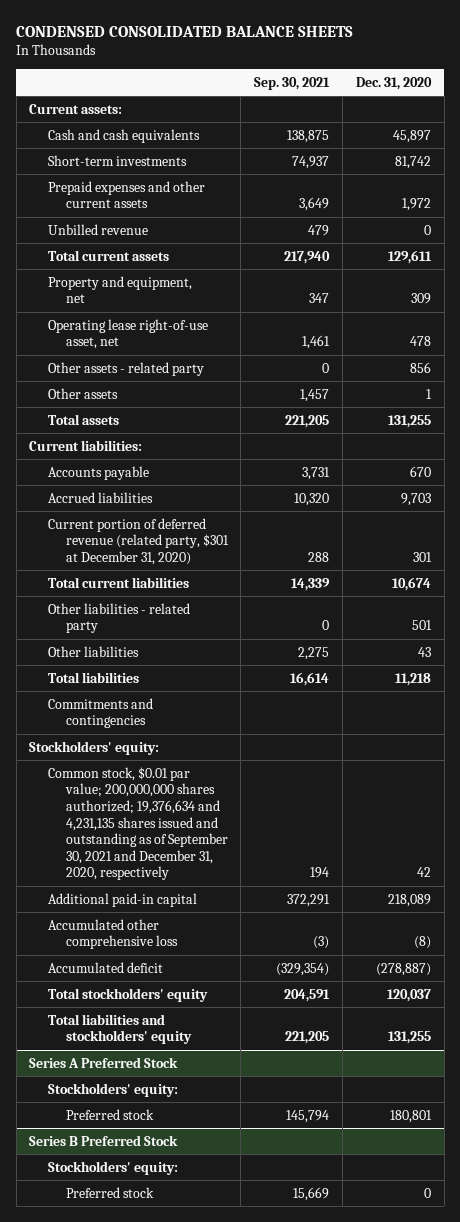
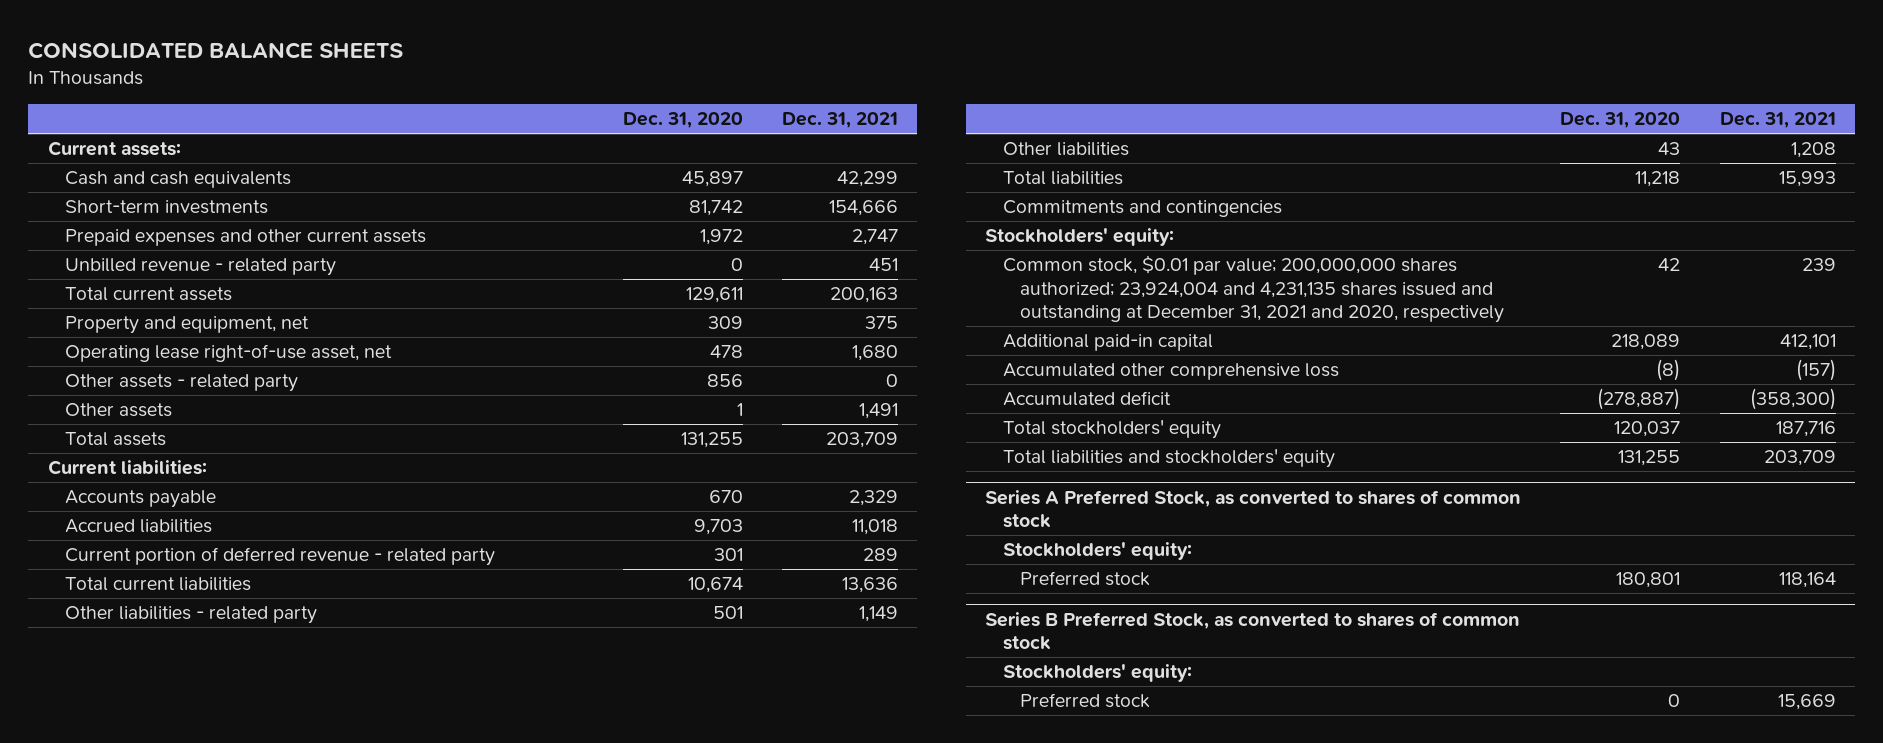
[16,26,354,38] CONDENSED CONSOLIDATED BALANCE SHEETS -> [28,42,404,60] CONSOLIDATED BALANCE SHEETS
[254,76,331,90] Sep. 30, 2021 -> none
none -> [781,112,898,129] Dec. 31, 2021
[47,223,148,235] Unbilled revenue -> [65,258,337,277] Unbilled revenue - related party
[47,517,229,565] Current portion of deferred revenue (related party, $301 at December 31, 2020) -> [65,547,496,567] Current portion of deferred revenue - related party
[47,766,228,881] Common stock, $0.01 par value; 200,000,000 shares authorized; 19,376,634 and 4,231,135 shares issued and outstanding as of September 30, 2021 and December 31, 2020, respectively -> [1002,255,1505,324] Common stock, $0.01 par value; 200,000,000 shares authorized; 23,924,004 and 4,231,135 shares issued and outstanding at December 31, 2021 and 2020, respectively
[29,1056,179,1068] Series A Preferred Stock -> [985,490,1522,529] Series A Preferred Stock, as converted to shares of common stock
[29,1134,179,1146] Series B Preferred Stock -> [985,612,1521,651] Series B Preferred Stock, as converted to shares of common stock

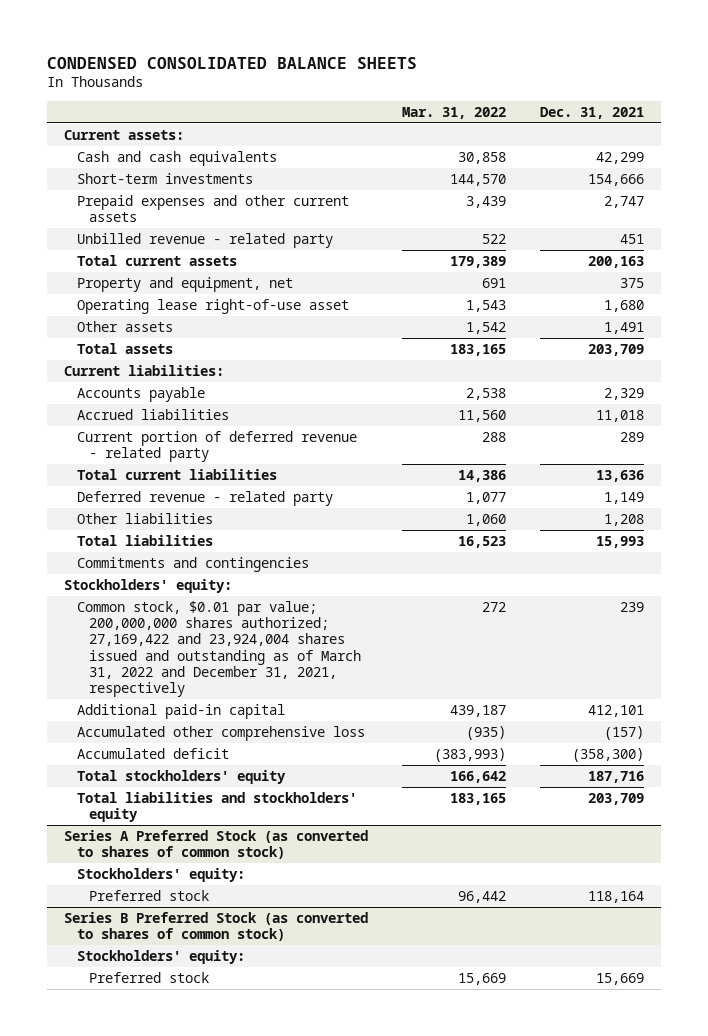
[28,42,404,60] CONSOLIDATED BALANCE SHEETS -> [47,56,418,69] CONDENSED CONSOLIDATED BALANCE SHEETS
[622,112,743,129] Dec. 31, 2020 -> none
none -> [402,107,507,120] Mar. 31, 2022
[65,374,299,393] Other assets - related party -> none
[65,344,393,363] Operating lease right-of-use asset, net -> [76,298,349,314] Operating lease right-of-use asset
[65,606,318,625] Other liabilities - related party -> [76,490,333,506] Deferred revenue - related party
[1002,255,1505,324] Common stock, $0.01 par value; 200,000,000 shares authorized; 23,924,004 and 4,231,135 shares issued and outstanding at December 31, 2021 and 2020, respectively -> [76,600,362,698] Common stock, $0.01 par value; 200,000,000 shares authorized; 27,169,422 and 23,924,004 shares issued and outstanding as of March 31, 2022 and December 31, 2021, respectively
[985,490,1522,529] Series A Preferred Stock, as converted to shares of common stock -> [64,829,369,860] Series A Preferred Stock (as converted to shares of common stock)
[985,612,1521,651] Series B Preferred Stock, as converted to shares of common stock -> [64,911,369,942] Series B Preferred Stock (as converted to shares of common stock)

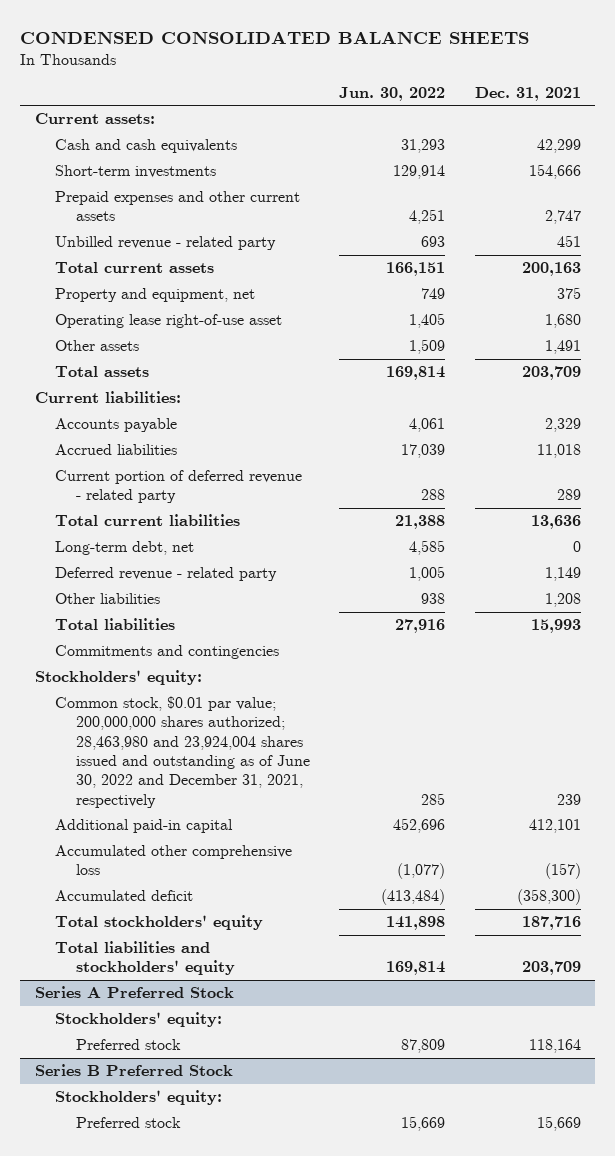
[402,107,507,120] Mar. 31, 2022 -> none
none -> [339,86,446,101] Jun. 30, 2022
none -> [55,541,195,556] Long-term debt, net
[76,600,362,698] Common stock, $0.01 par value; 200,000,000 shares authorized; 27,169,422 and 23,924,004 shares issued and outstanding as of March 31, 2022 and December 31, 2021, respectively -> [55,696,310,808] Common stock, $0.01 par value; 200,000,000 shares authorized; 28,463,980 and 23,924,004 shares issued and outstanding as of June 30, 2022 and December 31, 2021, respectively
[64,829,369,860] Series A Preferred Stock (as converted to shares of common stock) -> [34,986,234,999] Series A Preferred Stock
[64,911,369,942] Series B Preferred Stock (as converted to shares of common stock) -> [34,1064,233,1077] Series B Preferred Stock

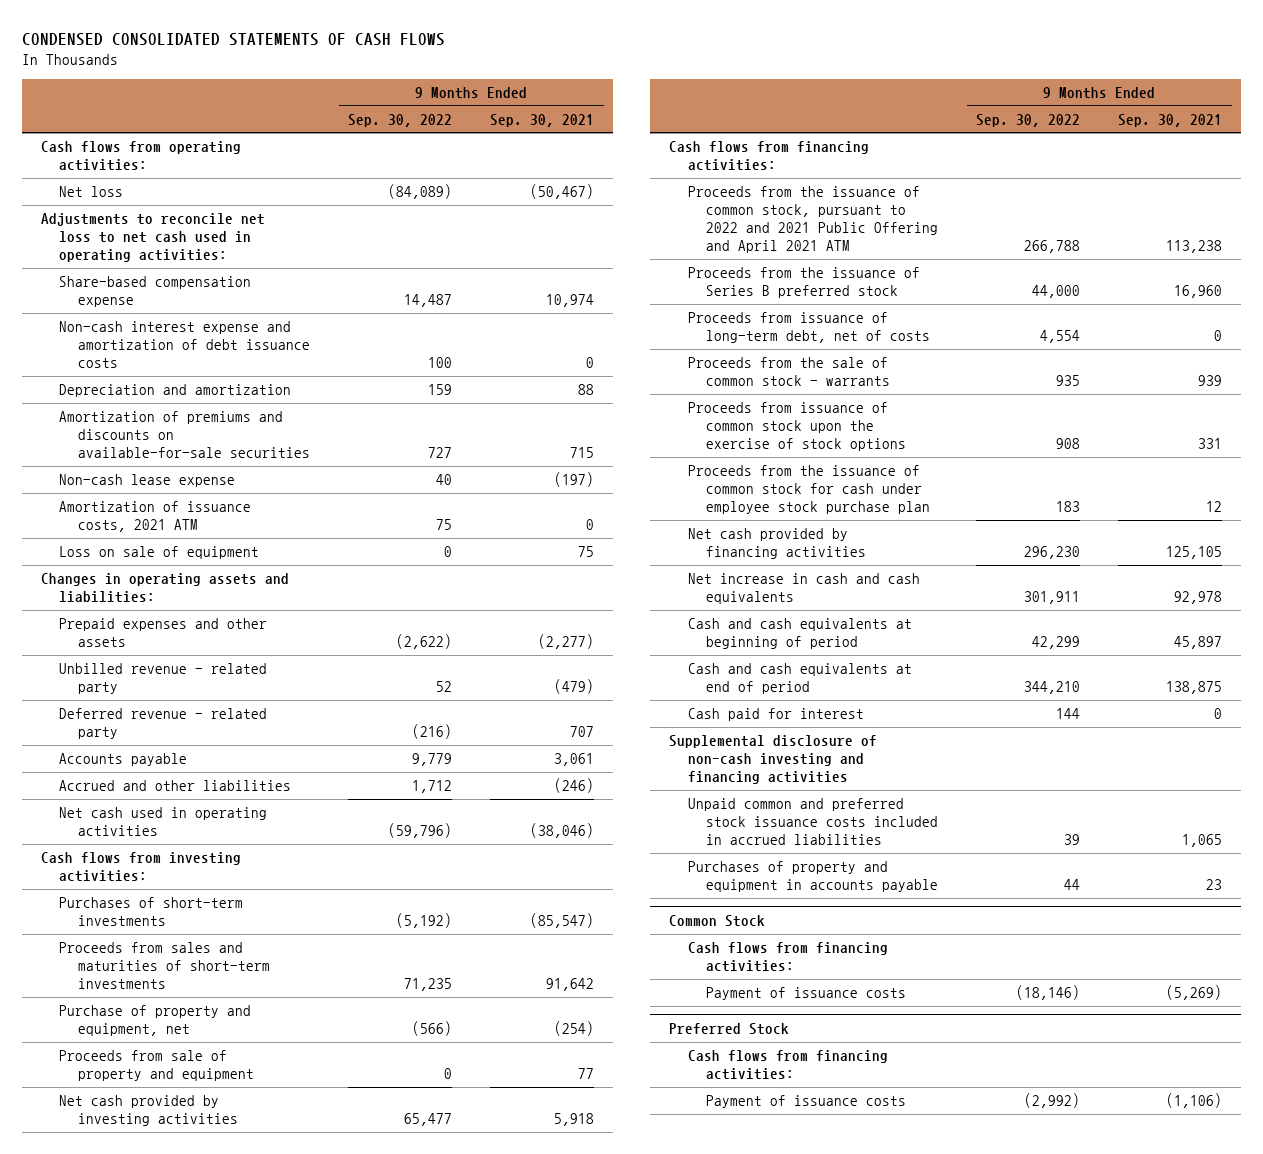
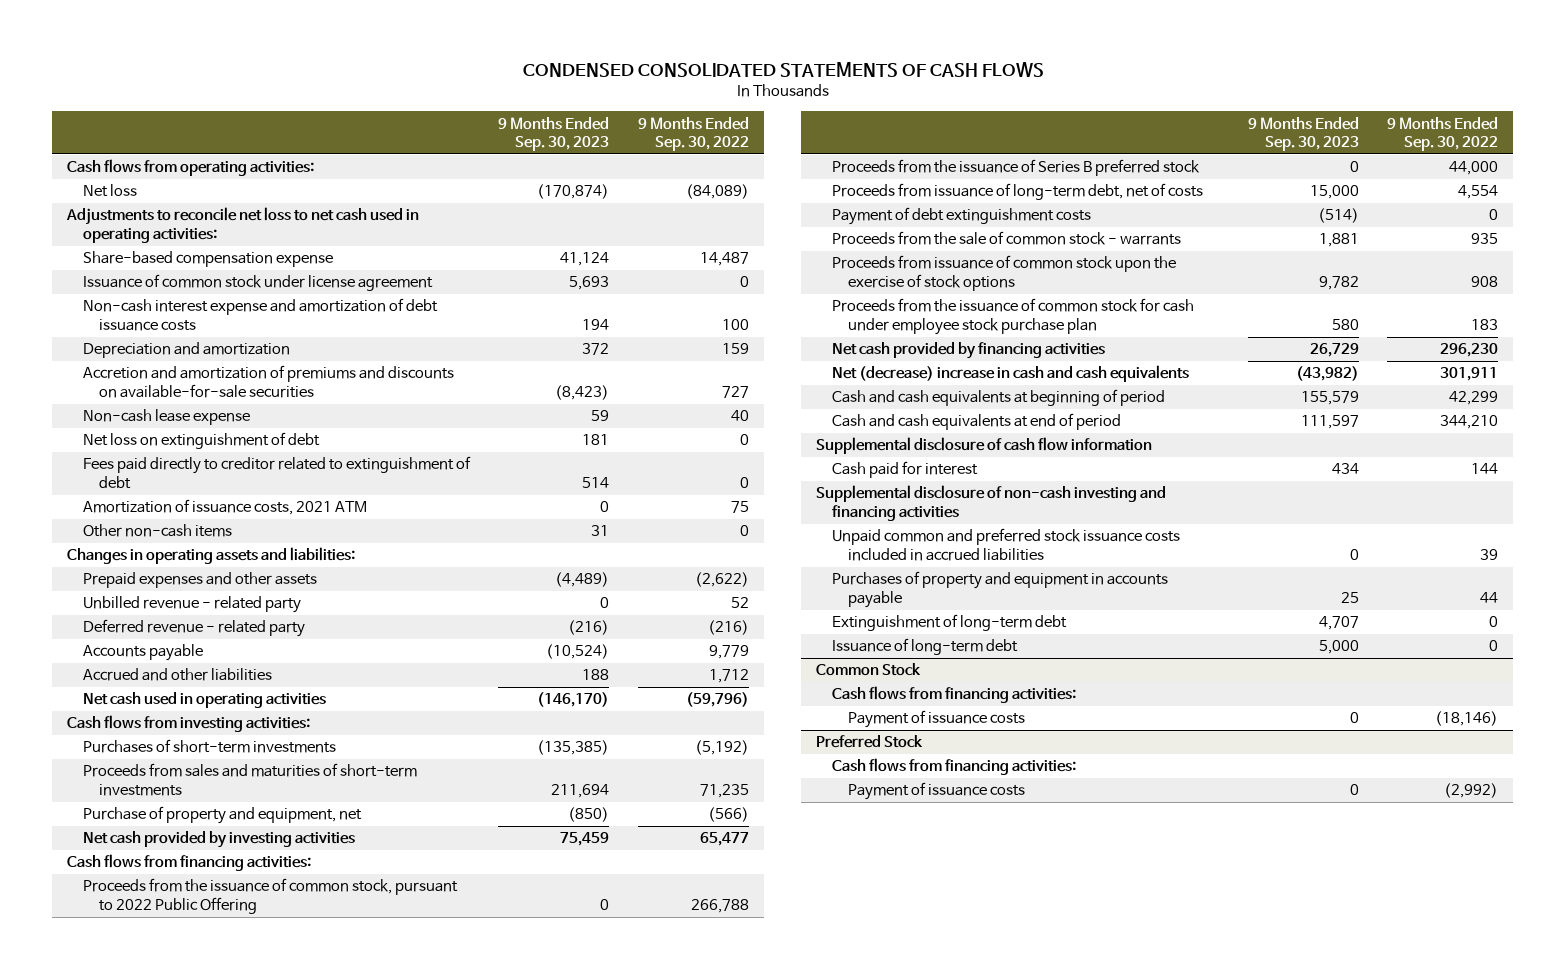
[490,113,595,127] Sep. 30, 2021 -> none
none -> [498,116,610,152] 9 Months Ended Sep. 30, 2023
none -> [82,274,433,292] Issuance of common stock under license agreement
[59,411,311,458] Amortization of premiums and discounts on available-for-sale securities -> [82,365,454,399] Accretion and amortization of premiums and discounts on available-for-sale securities
none -> [82,432,320,450] Net loss on extinguishment of debt
none -> [82,456,471,490] Fees paid directly to creditor related to extinguishment of debt
[59,546,260,560] Loss on sale of equipment -> none
none -> [82,524,232,538] Other non-cash items
[59,1050,255,1081] Proceeds from sale of property and equipment -> none
[687,186,939,253] Proceeds from the issuance of common stock, pursuant to 2022 and 2021 Public Offering and April 2021 ATM -> [82,878,458,915] Proceeds from the issuance of common stock, pursuant to 2022 Public Offering
none -> [831,207,1091,226] Payment of debt extinguishment costs
[687,573,920,604] Net increase in cash and cash equivalents -> [831,365,1189,383] Net (decrease) increase in cash and cash equivalents
none -> [815,437,1152,455] Supplemental disclosure of cash flow information
none -> [831,614,1067,632] Extinguishment of long-term debt
none -> [831,638,1018,656] Issuance of long-term debt

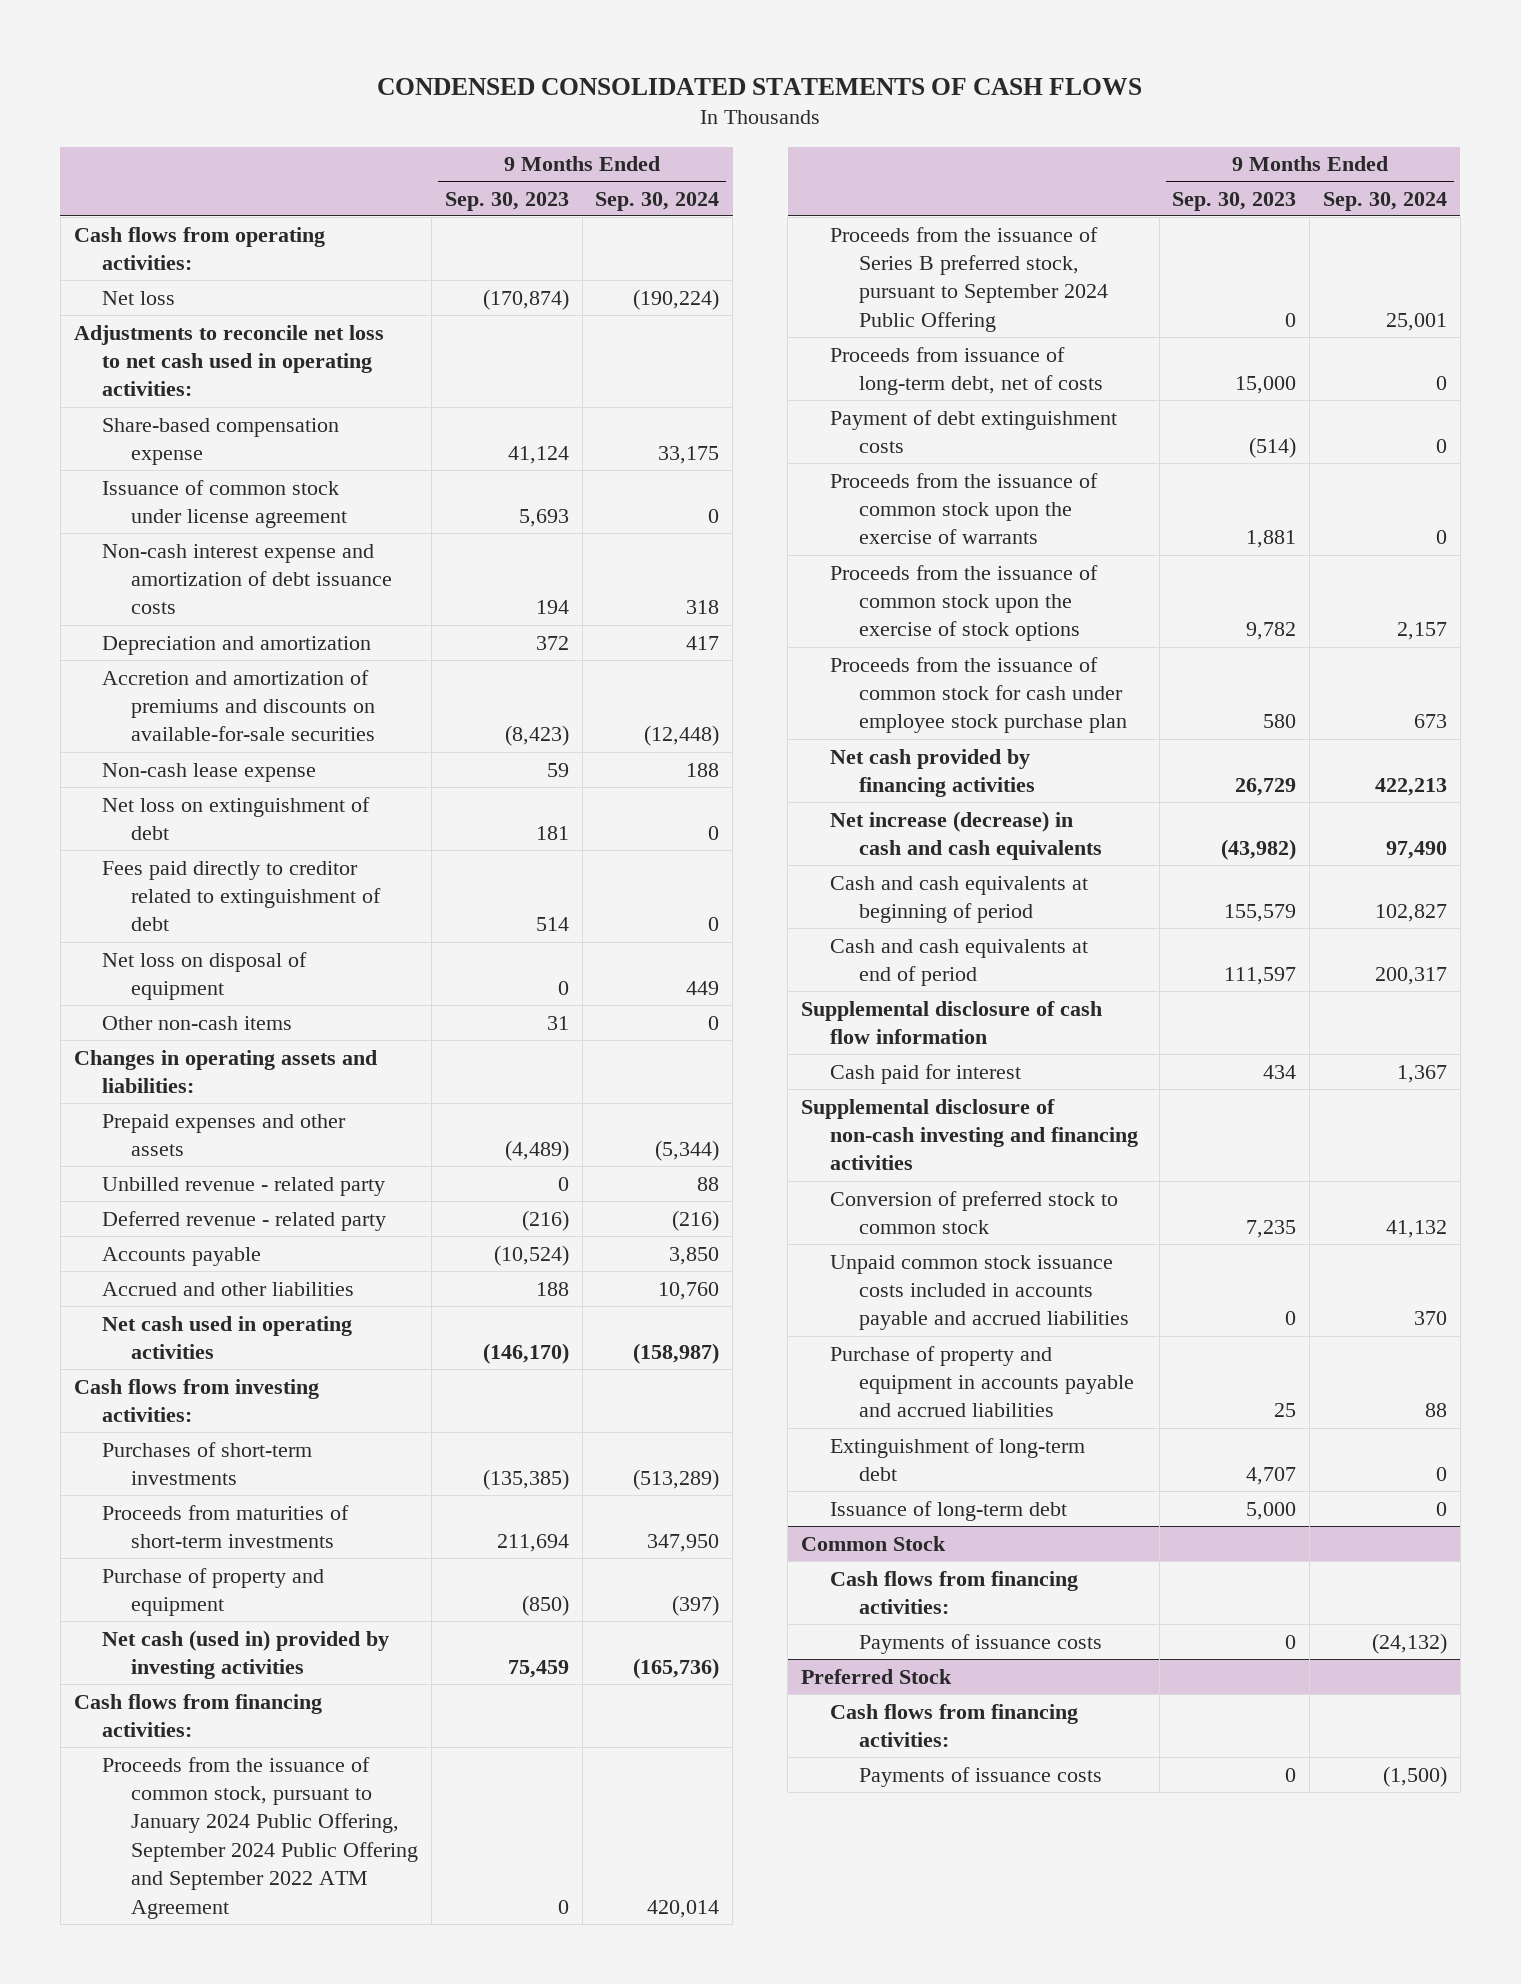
[638,116,750,152] 9 Months Ended Sep. 30, 2022 -> none
none -> [595,191,720,211] Sep. 30, 2024
[82,499,367,516] Amortization of issuance costs, 2021 ATM -> none
none -> [102,951,308,1000] Net loss on disposal of equipment
[82,763,417,797] Proceeds from sales and maturities of short-term investments -> [102,1504,350,1548] Proceeds from maturities of short-term investments
[82,806,362,825] Purchase of property and equipment, net -> [102,1567,325,1616] Purchase of property and equipment
[82,831,355,849] Net cash provided by investing activities -> [102,1629,390,1679] Net cash (used in) provided by investing activities
[82,878,458,915] Proceeds from the issuance of common stock, pursuant to 2022 Public Offering -> [102,1756,419,1919] Proceeds from the issuance of common stock, pursuant to January 2024 Public Offering, September 2024 Public Offering and September 2022 ATM Agreement
[831,159,1200,177] Proceeds from the issuance of Series B preferred stock -> [830,226,1108,332] Proceeds from the issuance of Series B preferred stock, pursuant to September 2024 Public Offering
[831,231,1181,246] Proceeds from the sale of common stock - warrants -> [830,472,1099,545] Proceeds from the issuance of common stock upon the exercise of warrants
[831,255,1176,292] Proceeds from issuance of common stock upon the exercise of stock options -> [830,564,1099,642] Proceeds from the issuance of common stock upon the exercise of stock options
[831,365,1189,383] Net (decrease) increase in cash and cash equivalents -> [830,810,1102,860] Net increase (decrease) in cash and cash equivalents
none -> [830,1190,1119,1234] Conversion of preferred stock to common stock
[831,528,1180,562] Unpaid common and preferred stock issuance costs included in accrued liabilities -> [830,1254,1129,1331] Unpaid common stock issuance costs included in accounts payable and accrued liabilities
[831,571,1168,609] Purchases of property and equipment in accounts payable -> [830,1345,1134,1418] Purchase of property and equipment in accounts payable and accrued liabilities
[847,710,1025,729] Payment of issuance costs -> [858,1633,1102,1654] Payments of issuance costs
[847,782,1025,801] Payment of issuance costs -> [858,1766,1102,1787] Payments of issuance costs

